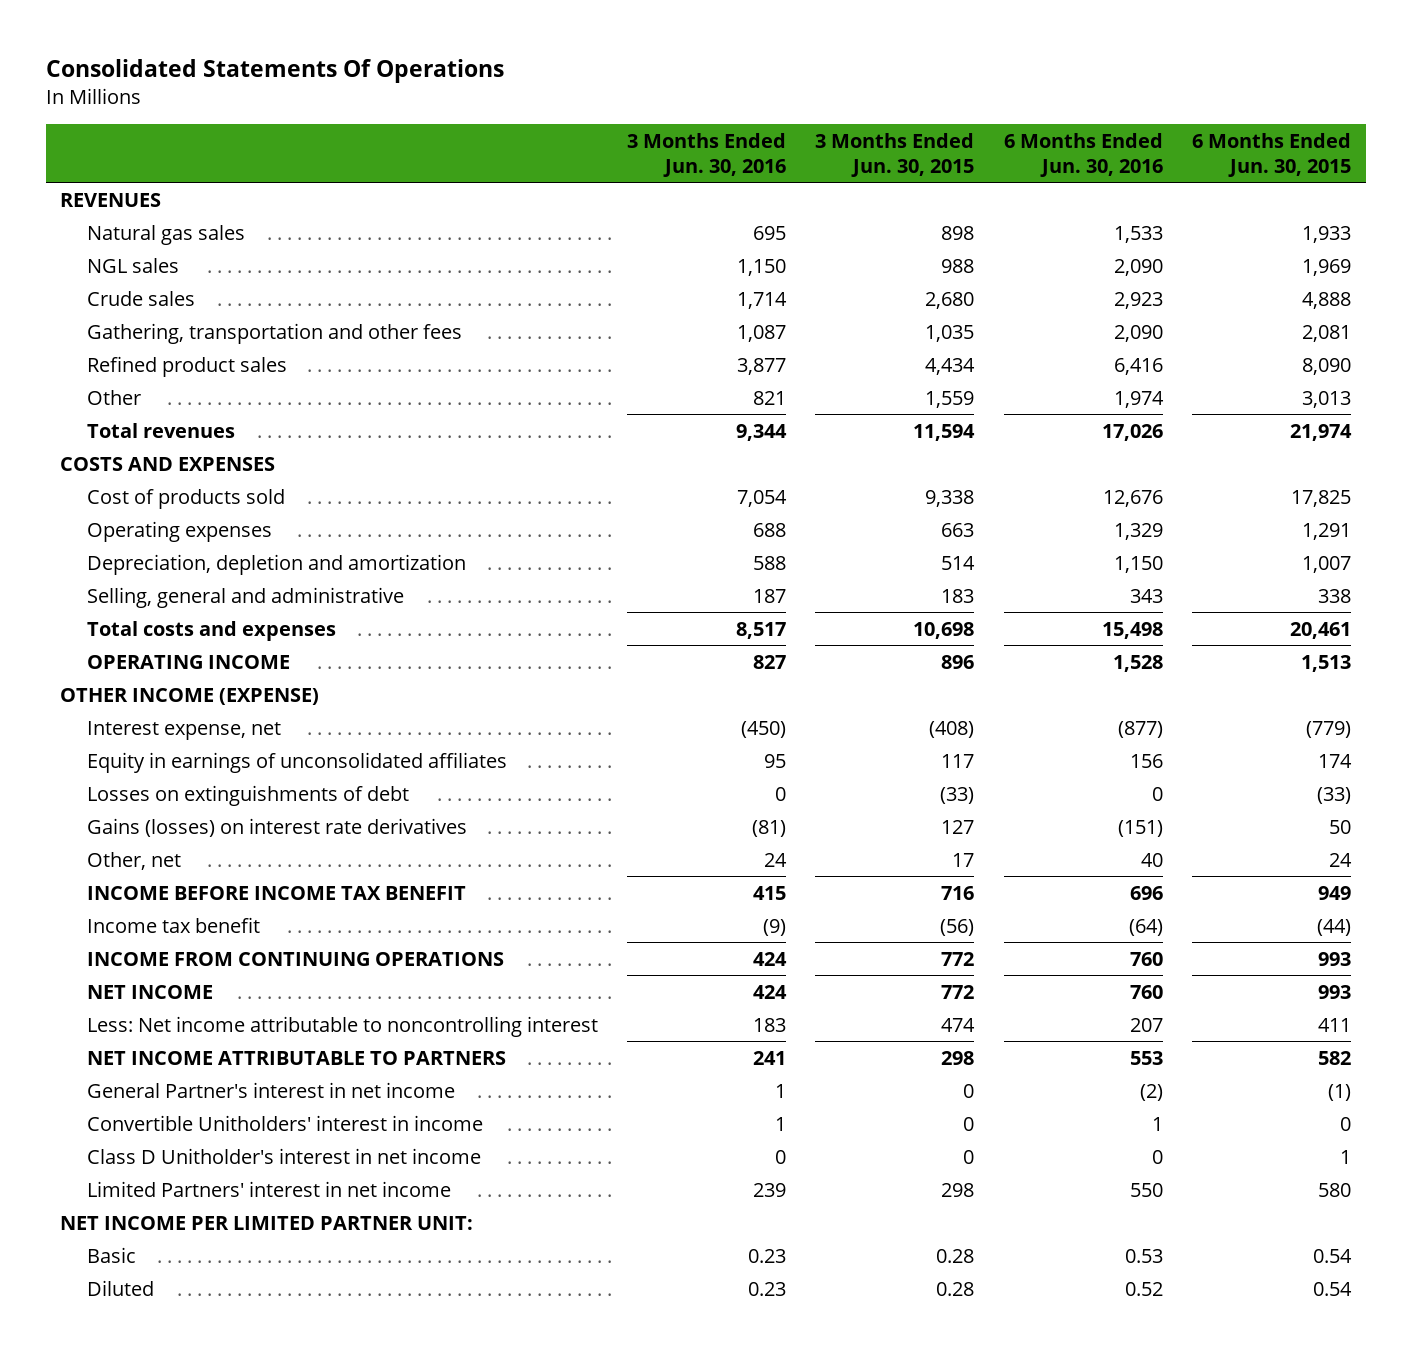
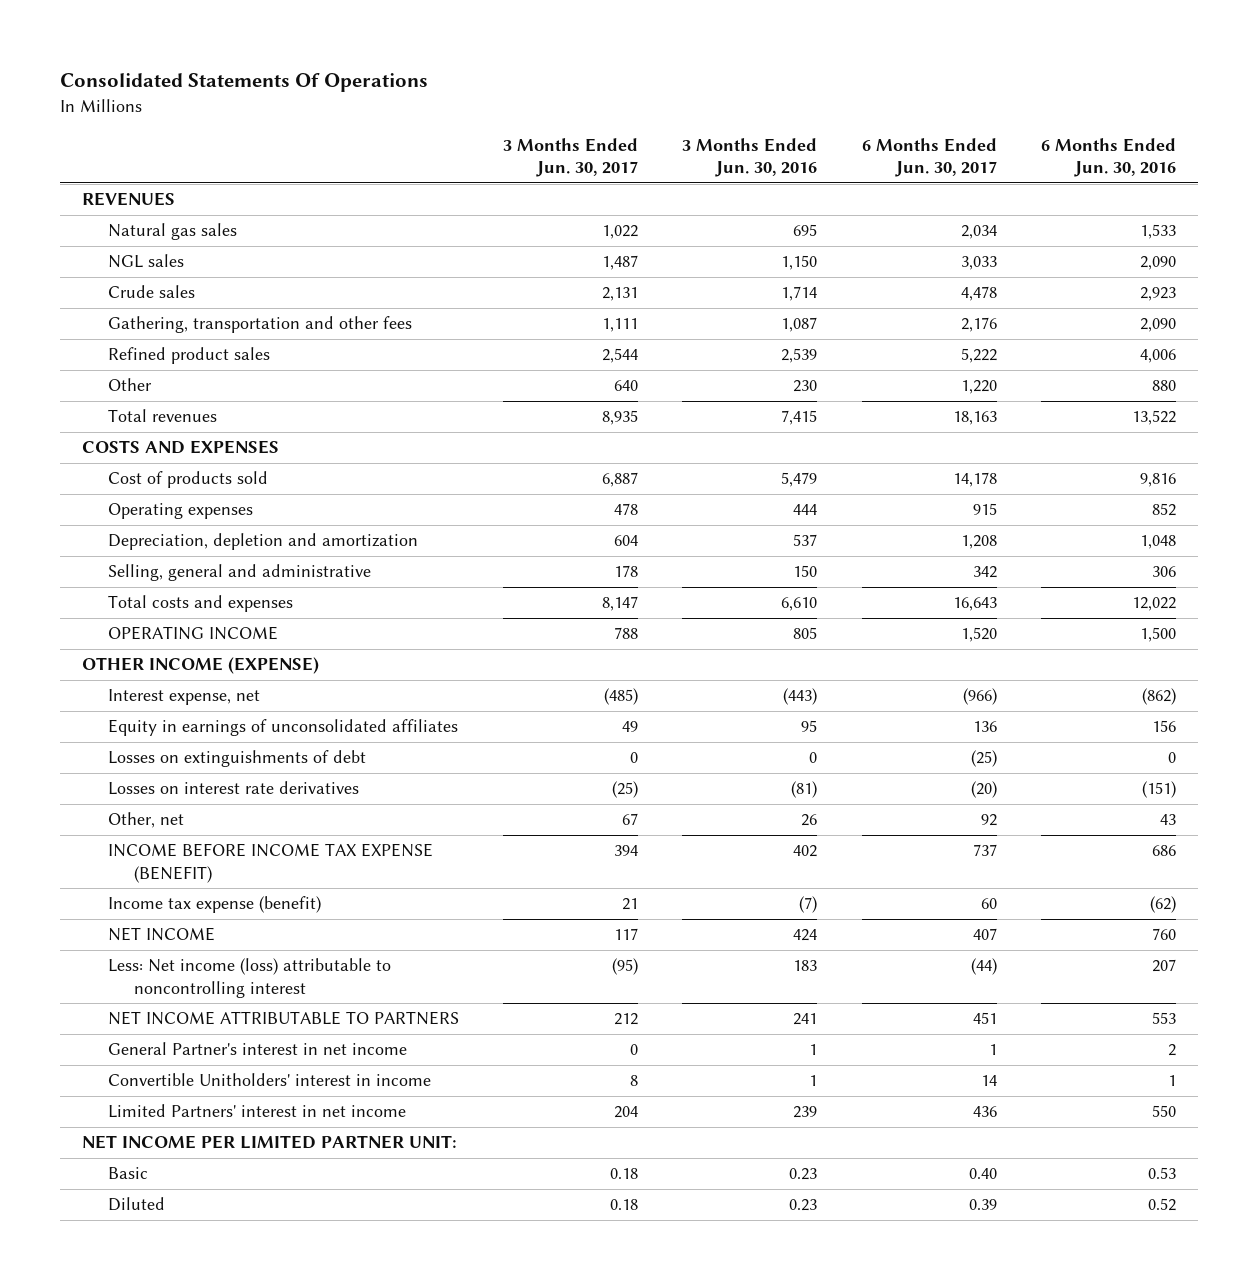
[815,132,975,177] 3 Months Ended Jun. 30, 2015 -> none
[1192,132,1352,177] 6 Months Ended Jun. 30, 2015 -> none
none -> [503,137,639,178] 3 Months Ended Jun. 30, 2017
none -> [861,137,997,178] 6 Months Ended Jun. 30, 2017
[737,357,787,375] 3,877 -> [781,348,818,364] 2,539
[1113,357,1163,375] 6,416 -> [1139,349,1176,364] 4,006
[753,390,787,405] 821 -> [793,380,818,393] 230
[1113,390,1164,408] 1,974 -> [1151,380,1176,392] 880
[736,423,788,441] 9,344 -> [781,410,818,426] 7,415
[1101,423,1163,441] 17,026 -> [1131,410,1176,426] 13,522
[737,489,788,507] 7,054 -> [781,472,818,488] 5,479
[1102,489,1163,507] 12,676 -> [1139,473,1176,488] 9,816
[753,522,787,537] 688 -> [793,504,818,516] 444
[1113,522,1163,540] 1,329 -> [1151,503,1176,517] 852
[753,555,787,570] 588 -> [793,534,818,547] 537
[1113,555,1163,573] 1,150 -> [1139,535,1176,550] 1,048
[753,588,787,603] 187 -> [793,565,818,578] 150
[1129,588,1163,603] 343 -> [1151,566,1176,578] 306
[736,621,787,639] 8,517 -> [781,597,818,612] 6,610
[1101,621,1163,639] 15,498 -> [1131,597,1176,612] 12,022
[753,654,787,669] 827 -> [793,627,818,640] 805
[1112,654,1163,672] 1,528 -> [1139,627,1176,643] 1,500
[741,720,787,738] (450) -> [783,688,818,706] (443)
[1117,720,1163,738] (877) -> [1141,688,1176,706] (862)
[86,951,504,966] INCOME FROM CONTINUING OPERATIONS -> none
[86,817,467,837] Gains (losses) on interest rate derivatives -> [107,781,359,796] Losses on interest rate derivatives
[764,852,788,867] 24 -> [801,814,818,827] 26
[1140,852,1163,867] 40 -> [1159,814,1176,826] 43
[86,885,466,900] INCOME BEFORE INCOME TAX BENEFIT -> [107,843,433,883] INCOME BEFORE INCOME TAX EXPENSE (BENEFIT)
[753,885,787,900] 415 -> [793,845,818,858] 402
[1129,885,1163,900] 696 -> [1151,845,1176,857] 686
[86,916,260,933] Income tax benefit -> [107,896,321,914] Income tax expense (benefit)
[763,918,787,936] (9) -> [799,896,818,914] (7)
[1128,918,1163,936] (64) -> [1149,896,1176,914] (62)
[86,1015,598,1037] Less: Net income attributable to noncontrolling interest -> [107,958,391,998] Less: Net income (loss) attributable to noncontrolling interest
[1139,1083,1163,1101] (2) -> [1167,1044,1176,1057] 2
[86,1147,481,1164] Class D Unitholder's interest in net income -> none

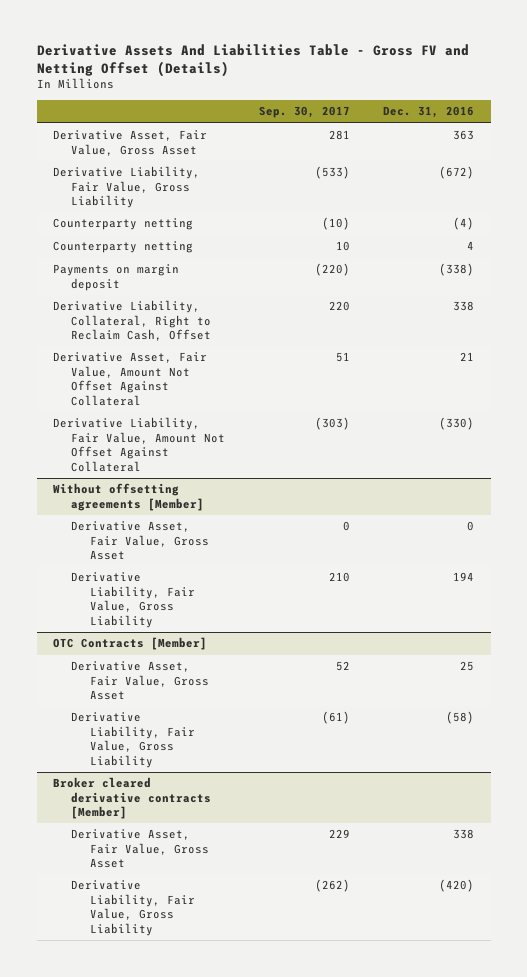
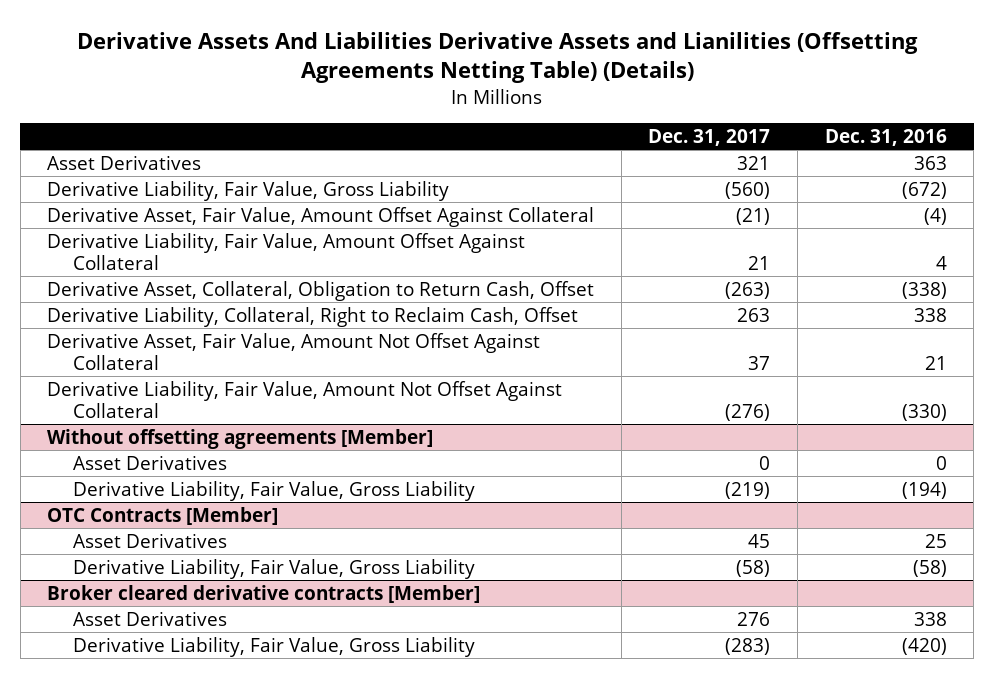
[36,43,469,77] Derivative Assets And Liabilities Table - Gross FV and Netting Offset (Details) -> [76,32,918,84] Derivative Assets And Liabilities Derivative Assets and Lianilities (Offsetting Agreements Netting Table) (Details)
[258,106,350,119] Sep. 30, 2017 -> none
none -> [648,128,771,146] Dec. 31, 2017
[53,130,208,156] Derivative Asset, Fair Value, Gross Asset -> [47,154,202,170] Asset Derivatives
[53,218,194,231] Counterparty netting -> [47,206,595,227] Derivative Asset, Fair Value, Amount Offset Against Collateral
[53,241,194,254] Counterparty netting -> [47,232,526,270] Derivative Liability, Fair Value, Amount Offset Against Collateral
[53,264,180,291] Payments on margin deposit -> [47,280,595,301] Derivative Asset, Collateral, Obligation to Return Cash, Offset
[71,521,209,561] Derivative Asset, Fair Value, Gross Asset -> [73,454,228,470] Asset Derivatives
[453,572,475,582] 194 -> [901,481,947,499] (194)
[71,661,209,701] Derivative Asset, Fair Value, Gross Asset -> [73,532,228,548] Asset Derivatives
[71,829,209,869] Derivative Asset, Fair Value, Gross Asset -> [73,610,228,626] Asset Derivatives

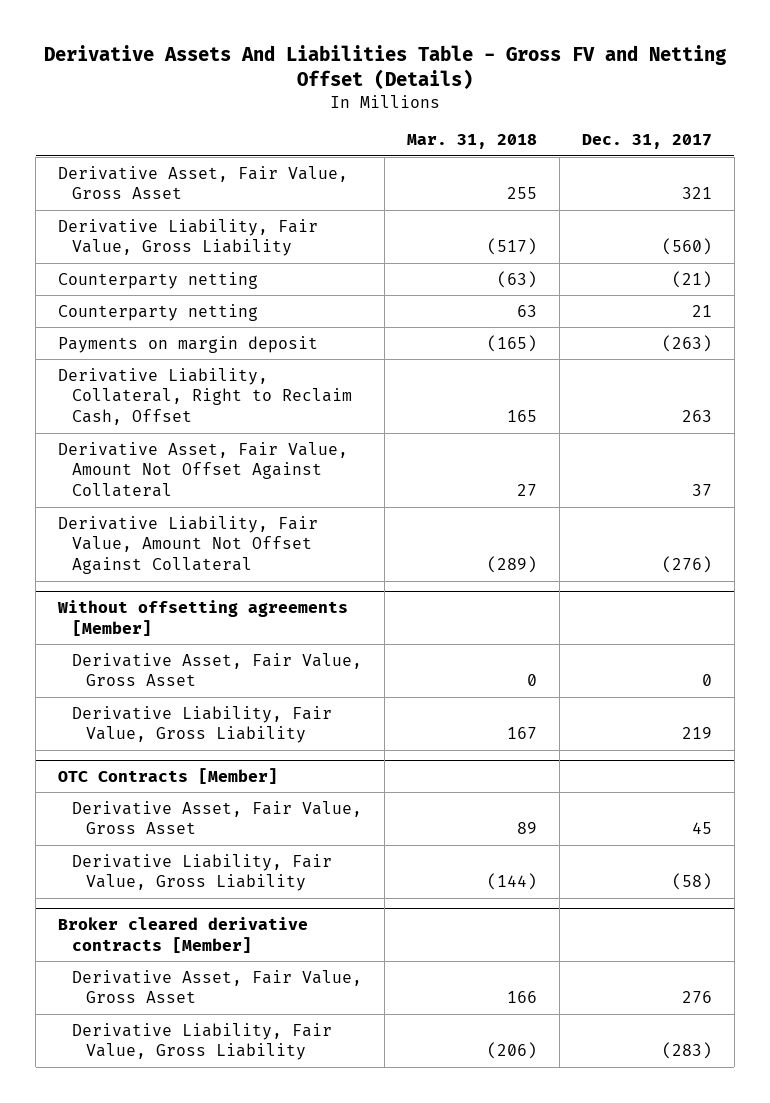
[76,32,918,84] Derivative Assets And Liabilities Derivative Assets and Lianilities (Offsetting Agreements Netting Table) (Details) -> [43,44,726,89] Derivative Assets And Liabilities Table - Gross FV and Netting Offset (Details)
[824,128,947,146] Dec. 31, 2016 -> none
none -> [407,134,538,150] Mar. 31, 2018
[47,154,202,170] Asset Derivatives -> [58,165,349,200] Derivative Asset, Fair Value, Gross Asset
[47,206,595,227] Derivative Asset, Fair Value, Amount Offset Against Collateral -> [58,271,259,289] Counterparty netting
[47,232,526,270] Derivative Liability, Fair Value, Amount Offset Against Collateral -> [58,303,259,321] Counterparty netting
[47,280,595,301] Derivative Asset, Collateral, Obligation to Return Cash, Offset -> [58,335,319,353] Payments on margin deposit
[73,454,228,470] Asset Derivatives -> [72,652,363,687] Derivative Asset, Fair Value, Gross Asset
[725,481,771,499] (219) -> [681,727,712,740] 219
[73,532,228,548] Asset Derivatives -> [72,800,363,835] Derivative Asset, Fair Value, Gross Asset
[73,610,228,626] Asset Derivatives -> [72,969,363,1004] Derivative Asset, Fair Value, Gross Asset

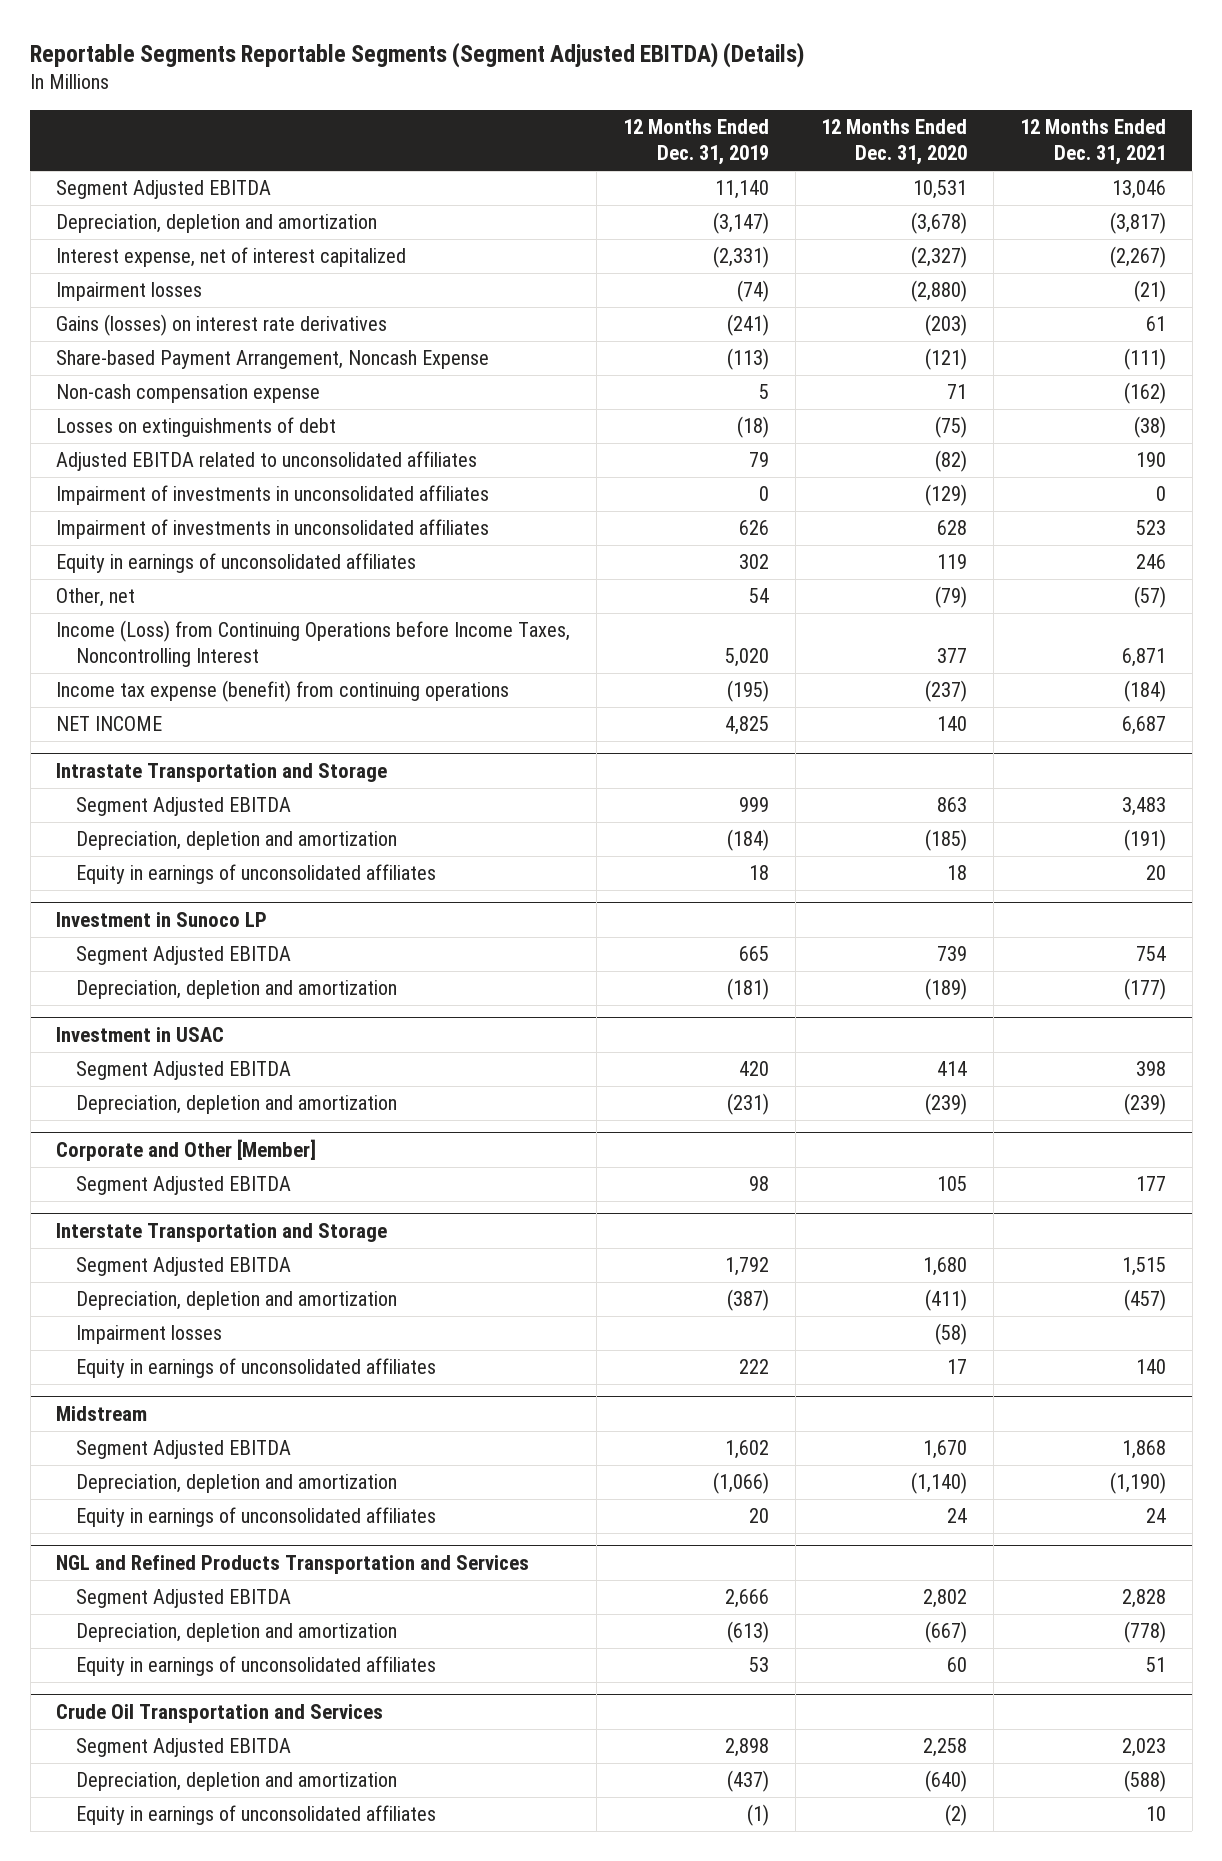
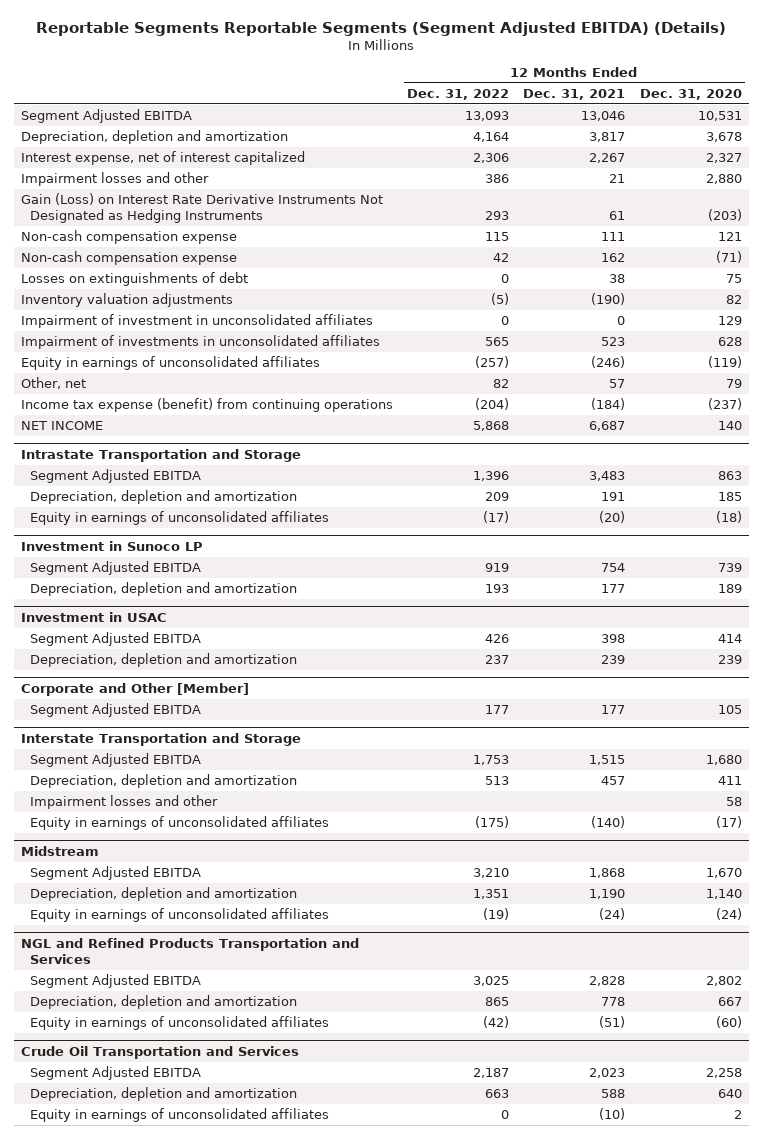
[622,119,769,166] 12 Months Ended Dec. 31, 2019 -> none
none -> [407,88,510,100] Dec. 31, 2022
[56,350,490,370] Share-based Payment Arrangement, Noncash Expense -> none
[56,451,478,472] Adjusted EBITDA related to unconsolidated affiliates -> none
[911,212,968,235] (3,678) -> [705,131,742,142] 3,678
[1109,212,1166,235] (3,817) -> [589,131,626,142] 3,817
[911,246,968,269] (2,327) -> [705,152,742,163] 2,327
[1109,246,1166,269] (2,267) -> [589,152,626,163] 2,267
[56,282,203,302] Impairment losses -> [20,171,209,186] Impairment losses and other
[911,280,968,303] (2,880) -> [705,173,742,184] 2,880
[1133,280,1166,303] (21) -> [609,173,626,183] 21
[56,314,388,337] Gains (losses) on interest rate derivatives -> [20,192,383,223] Gain (Loss) on Interest Rate Derivative Instruments Not Designated as Hedging Instruments
none -> [20,229,237,244] Non-cash compensation expense
[947,384,968,400] 71 -> [715,250,742,263] (71)
[1123,382,1166,405] (162) -> [601,252,626,262] 162
[935,416,968,439] (75) -> [725,273,742,283] 75
[1133,416,1166,439] (38) -> [609,273,626,283] 38
none -> [20,292,233,307] Inventory valuation adjustments
[56,485,490,506] Impairment of investments in unconsolidated affiliates -> [20,313,373,328] Impairment of investment in unconsolidated affiliates
[925,484,968,507] (129) -> [717,315,742,325] 129
[56,620,571,668] Income (Loss) from Continuing Operations before Income Taxes, Noncontrolling Interest -> none
[937,554,968,570] 119 -> [707,355,742,368] (119)
[1135,554,1166,570] 246 -> [591,355,626,368] (246)
[935,586,968,609] (79) -> [725,378,742,388] 79
[1133,586,1166,609] (57) -> [609,378,626,388] 57
[925,829,968,852] (185) -> [717,491,742,501] 185
[1123,829,1166,852] (191) -> [601,491,626,501] 191
[947,865,968,881] 18 -> [715,510,742,523] (18)
[1145,865,1166,881] 20 -> [599,510,626,523] (20)
[925,978,968,1001] (189) -> [717,583,742,593] 189
[1123,978,1166,1001] (177) -> [601,583,626,593] 177
[925,1093,968,1116] (239) -> [717,654,742,664] 239
[1123,1093,1166,1116] (239) -> [601,654,626,664] 239
[925,1289,968,1312] (411) -> [717,775,742,785] 411
[1123,1289,1166,1312] (457) -> [601,775,626,785] 457
[75,1325,222,1345] Impairment losses -> [29,794,218,809] Impairment losses and other
[935,1323,968,1346] (58) -> [725,796,742,806] 58
[947,1359,968,1375] 17 -> [715,815,742,828] (17)
[1135,1359,1166,1375] 140 -> [591,815,626,828] (140)
[911,1472,968,1495] (1,140) -> [705,888,742,899] 1,140
[1109,1472,1166,1495] (1,190) -> [589,888,626,899] 1,190
[947,1508,968,1524] 24 -> [715,907,742,920] (24)
[1145,1508,1166,1524] 24 -> [599,907,626,920] (24)
[925,1621,968,1644] (667) -> [717,996,742,1006] 667
[1123,1621,1166,1644] (778) -> [601,996,626,1006] 778
[947,1657,968,1673] 60 -> [715,1015,742,1028] (60)
[1145,1657,1166,1673] 51 -> [599,1015,626,1028] (51)
[925,1770,968,1793] (640) -> [717,1088,742,1098] 640
[1123,1770,1166,1793] (588) -> [601,1088,626,1098] 588
[945,1804,968,1827] (2) -> [733,1109,742,1119] 2
[1145,1806,1166,1822] 10 -> [599,1107,626,1120] (10)

